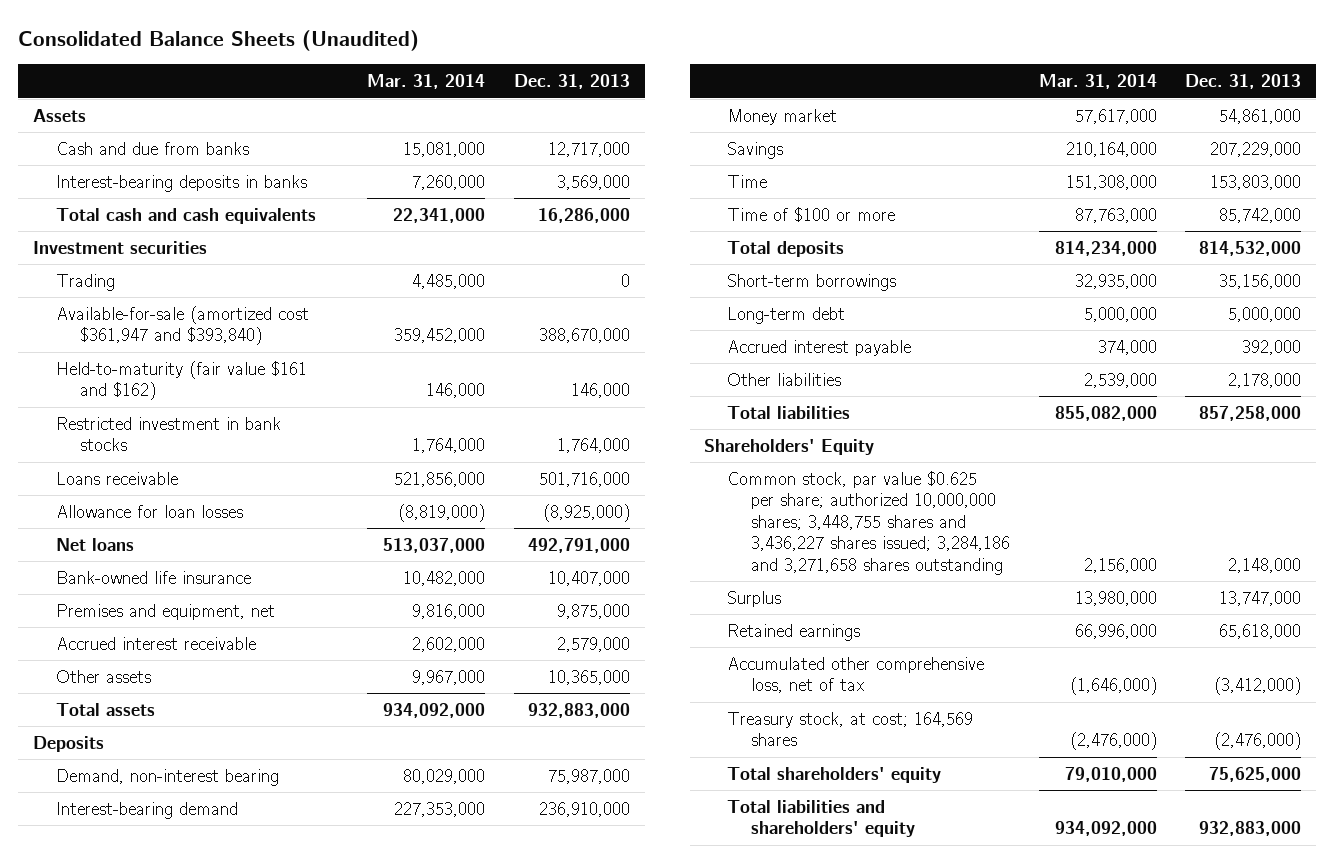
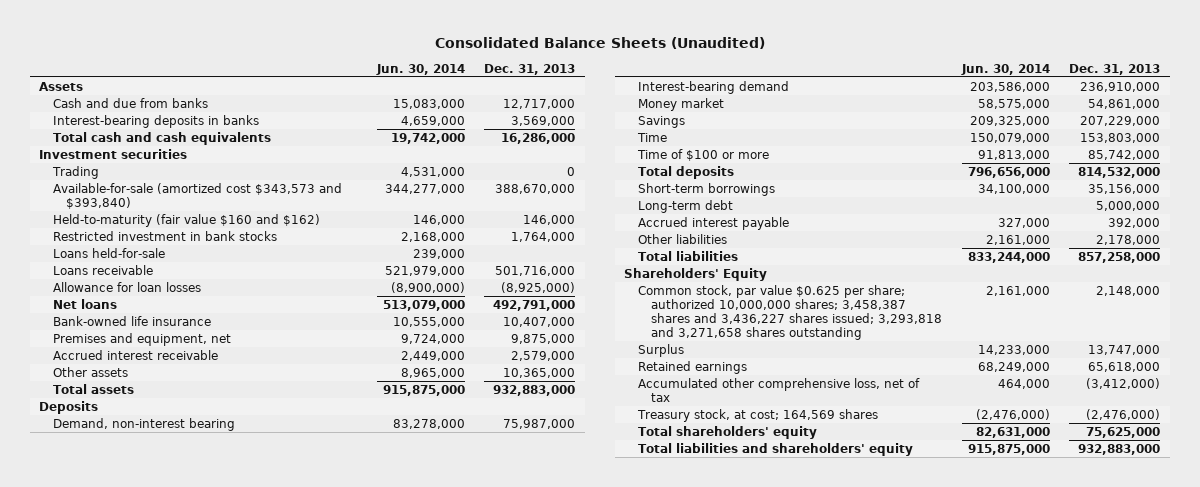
[367,74,486,90] Mar. 31, 2014 -> none
none -> [375,63,465,75] Jun. 30, 2014
[56,305,310,346] Available-for-sale (amortized cost $361,947 and $393,840) -> [52,182,342,210] Available-for-sale (amortized cost $343,573 and $393,840)
[56,360,308,401] Held-to-maturity (fair value $161 and $162) -> [52,213,320,227] Held-to-maturity (fair value $160 and $162)
none -> [52,247,165,258] Loans held-for-sale
[727,470,1010,575] Common stock, par value $0.625 per share; authorized 10,000,000 shares; 3,448,755 shares and 3,436,227 shares issued; 3,284,186 and 3,271,658 shares outstanding -> [637,284,943,341] Common stock, par value $0.625 per share; authorized 10,000,000 shares; 3,458,387 shares and 3,436,227 shares issued; 3,293,818 and 3,271,658 shares outstanding

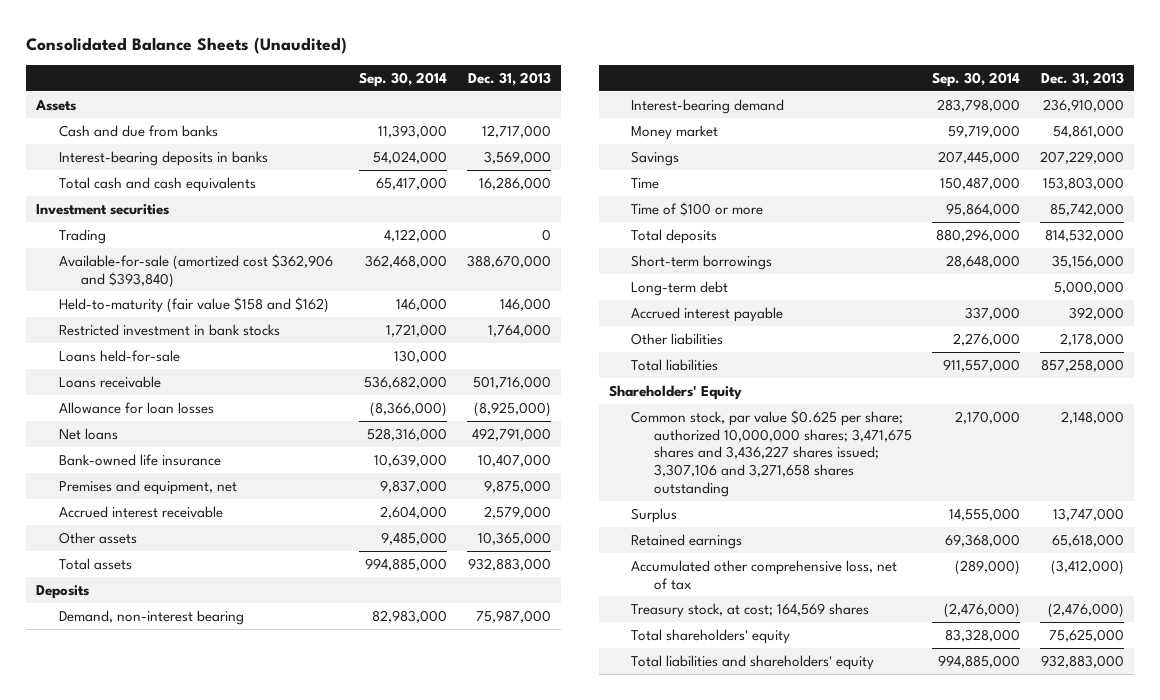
[375,63,465,75] Jun. 30, 2014 -> none
none -> [359,71,448,87] Sep. 30, 2014
[52,182,342,210] Available-for-sale (amortized cost $343,573 and $393,840) -> [58,253,333,288] Available-for-sale (amortized cost $362,906 and $393,840)
[52,213,320,227] Held-to-maturity (fair value $160 and $162) -> [58,296,329,313] Held-to-maturity (fair value $158 and $162)
[637,284,943,341] Common stock, par value $0.625 per share; authorized 10,000,000 shares; 3,458,387 shares and 3,436,227 shares issued; 3,293,818 and 3,271,658 shares outstanding -> [631,409,912,497] Common stock, par value $0.625 per share; authorized 10,000,000 shares; 3,471,675 shares and 3,436,227 shares issued; 3,307,106 and 3,271,658 shares outstanding

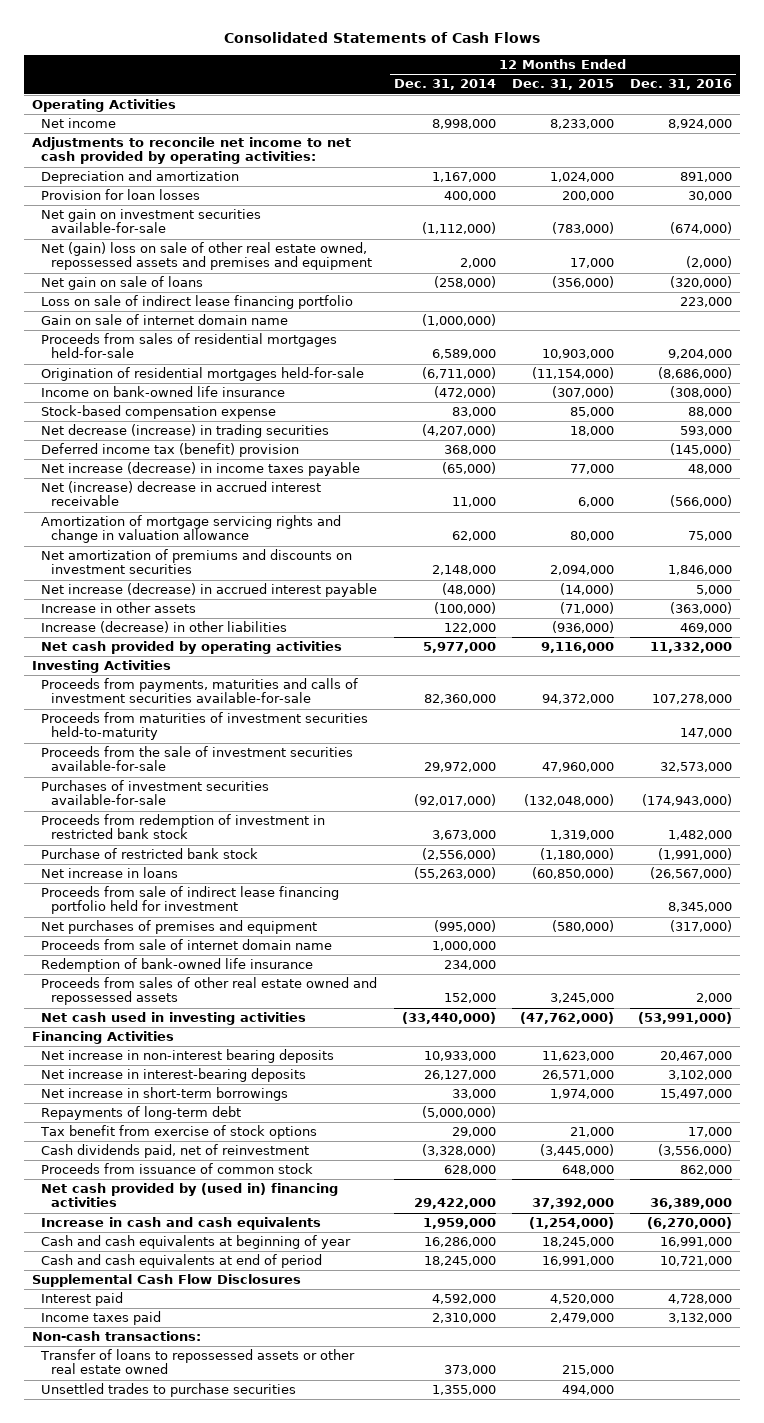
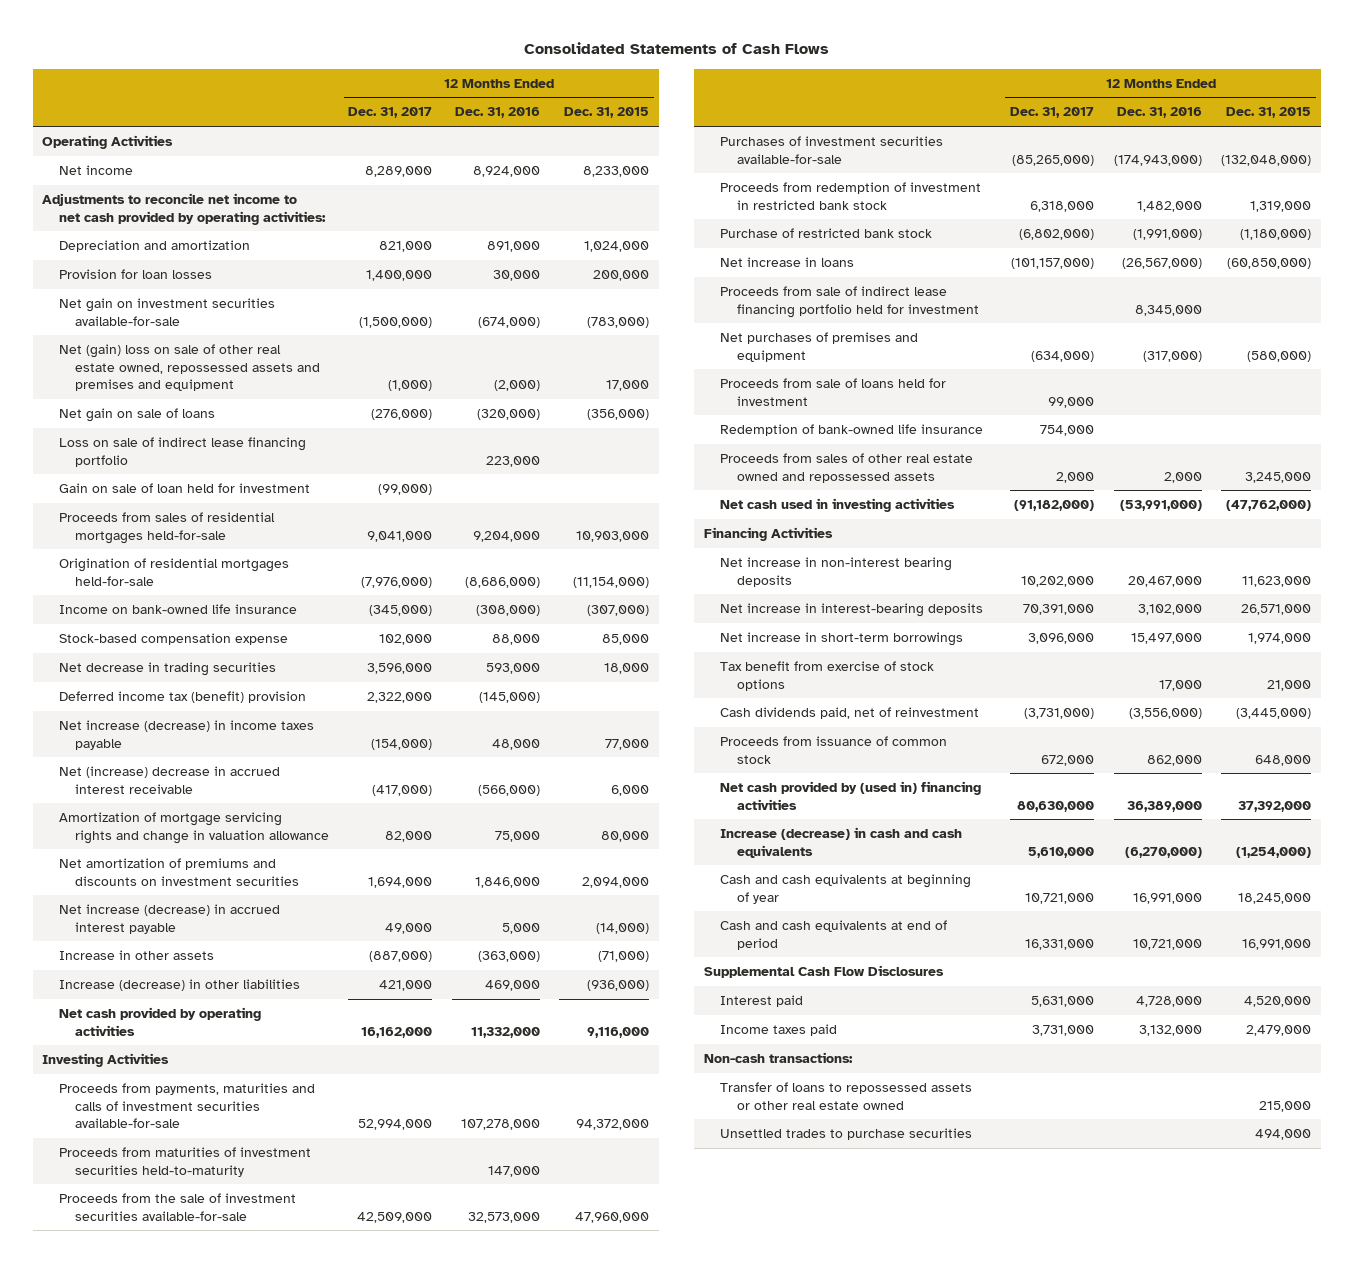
[393,79,496,91] Dec. 31, 2014 -> none
none -> [348,107,433,119] Dec. 31, 2017
[41,314,289,326] Gain on sale of internet domain name -> none
none -> [58,483,310,494] Gain on sale of loan held for investment
[41,424,330,439] Net decrease (increase) in trading securities -> [58,662,276,677] Net decrease in trading securities
[41,939,333,951] Proceeds from sale of internet domain name -> none
none -> [720,378,947,406] Proceeds from sale of loans held for investment
[41,1106,242,1121] Repayments of long-term debt -> none
[41,1217,322,1231] Increase in cash and cash equivalents -> [720,827,963,858] Increase (decrease) in cash and cash equivalents

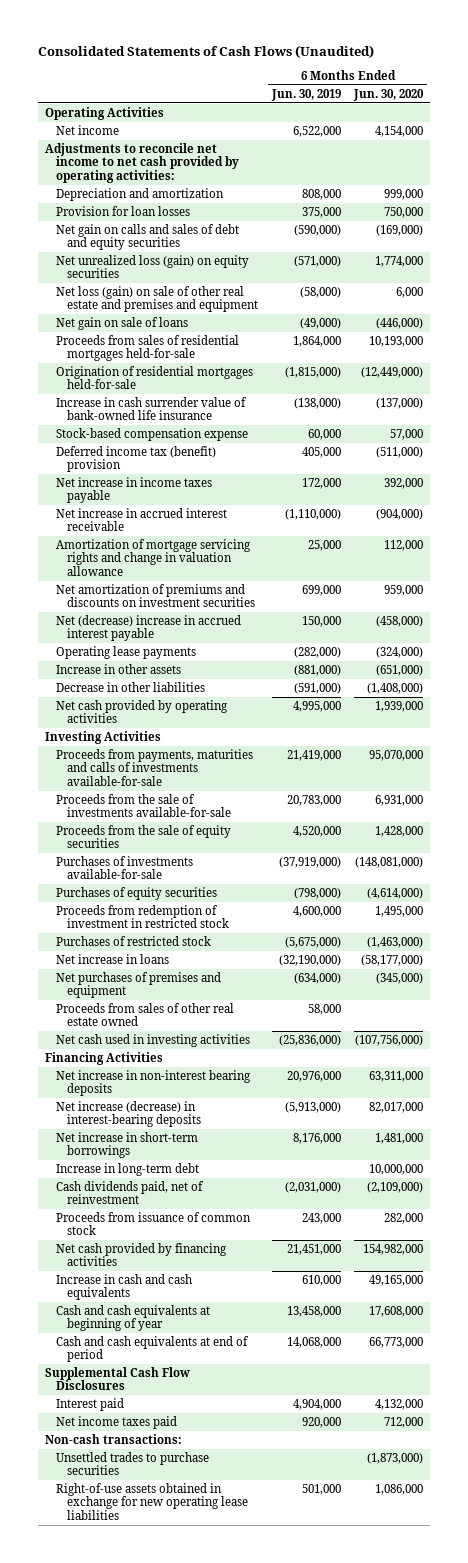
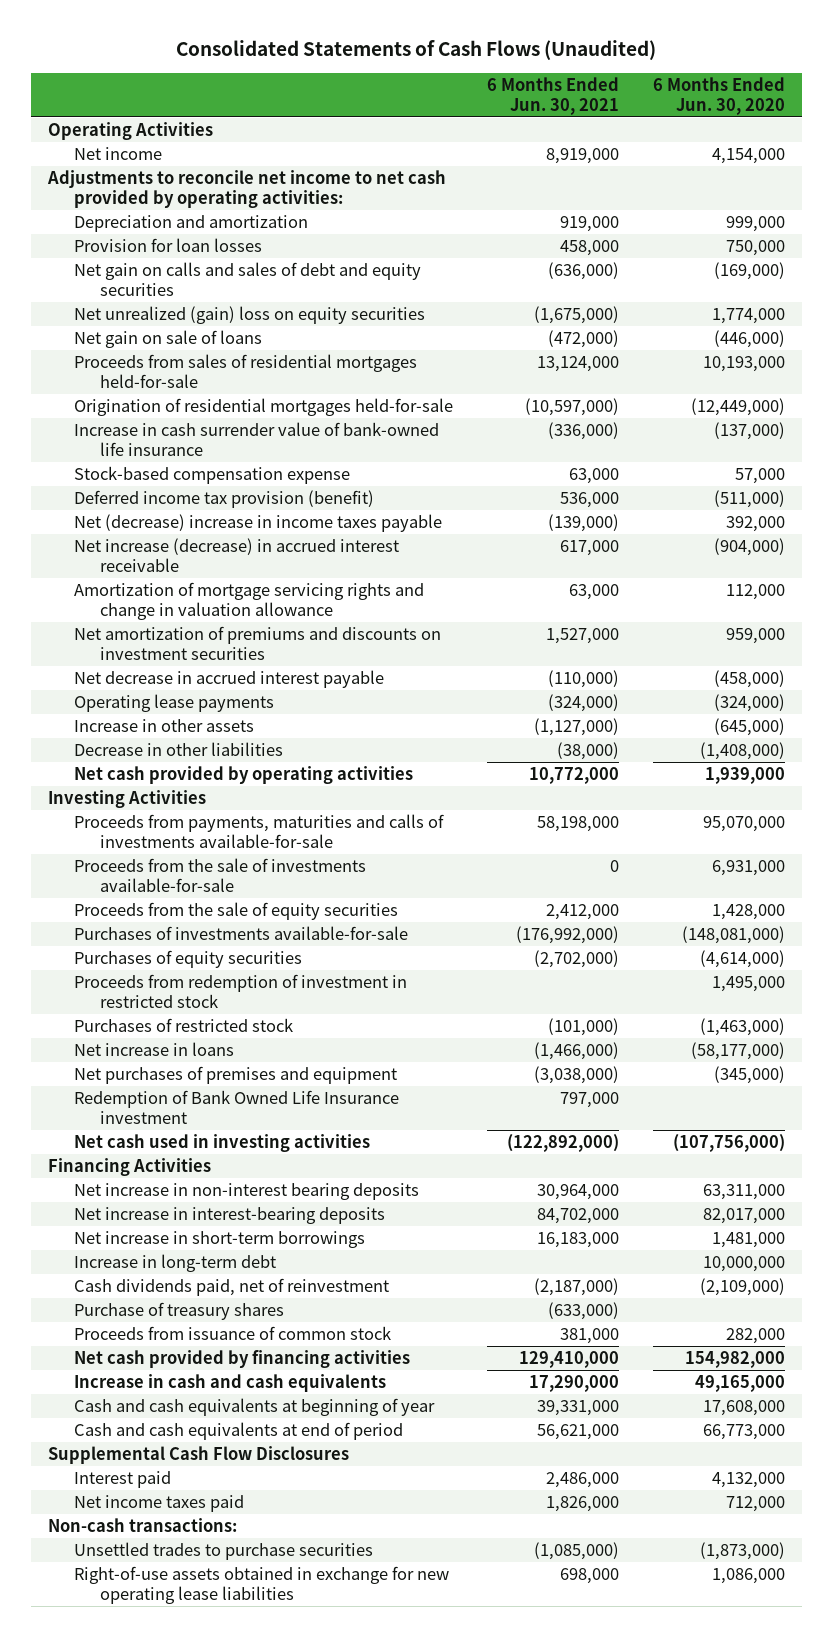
[270,89,341,102] Jun. 30, 2019 -> none
none -> [486,76,619,115] 6 Months Ended Jun. 30, 2021
[55,286,259,313] Net loss (gain) on sale of other real estate and premises and equipment -> none
[55,255,249,279] Net unrealized loss (gain) on equity securities -> [74,305,426,324] Net unrealized (gain) loss on equity securities
[55,446,216,473] Deferred income tax (benefit) provision -> [74,489,375,508] Deferred income tax provision (benefit)
[55,477,212,504] Net increase in income taxes payable -> [74,513,443,532] Net (decrease) increase in income taxes payable
[55,508,227,532] Net increase in accrued interest receivable -> [74,537,400,572] Net increase (decrease) in accrued interest receivable
[55,615,241,642] Net (decrease) increase in accrued interest payable -> [74,669,385,688] Net decrease in accrued interest payable
[376,665,424,677] (651,000) -> [713,717,785,736] (645,000)
[55,1003,234,1027] Proceeds from sales of other real estate owned -> none
none -> [74,1089,400,1124] Redemption of Bank Owned Life Insurance investment
[55,1101,202,1128] Net increase (decrease) in interest-bearing deposits -> [74,1206,386,1224] Net increase in interest-bearing deposits
none -> [74,1301,285,1320] Purchase of treasury shares

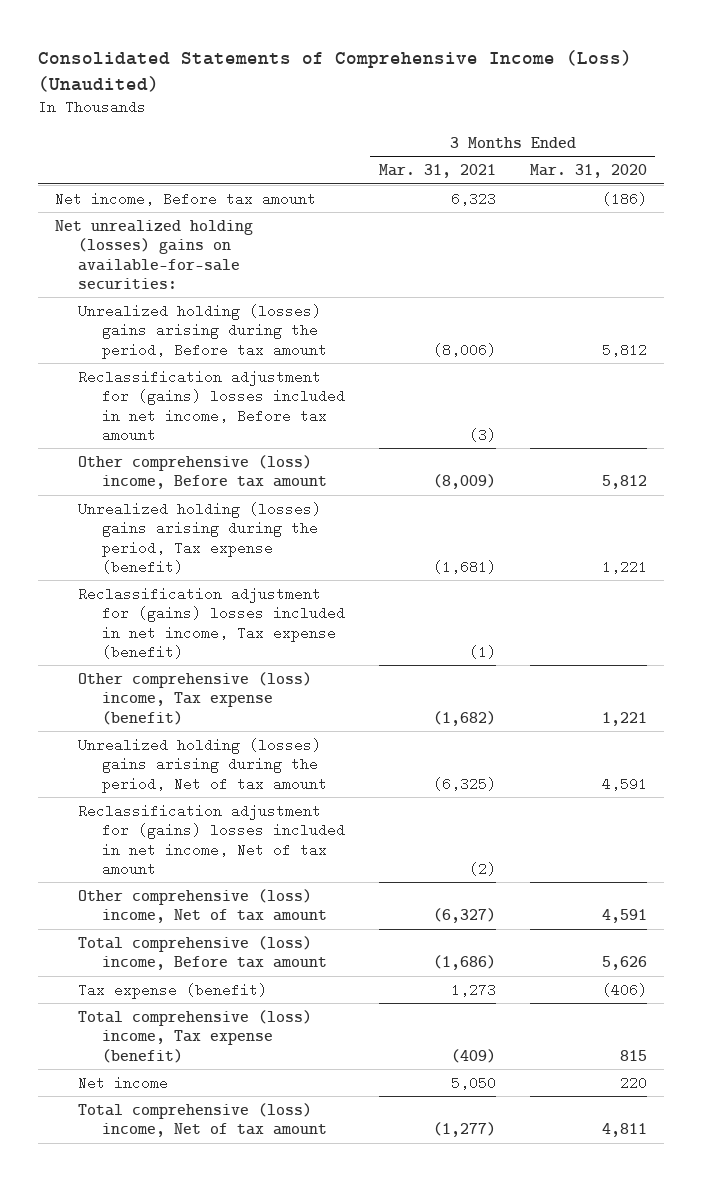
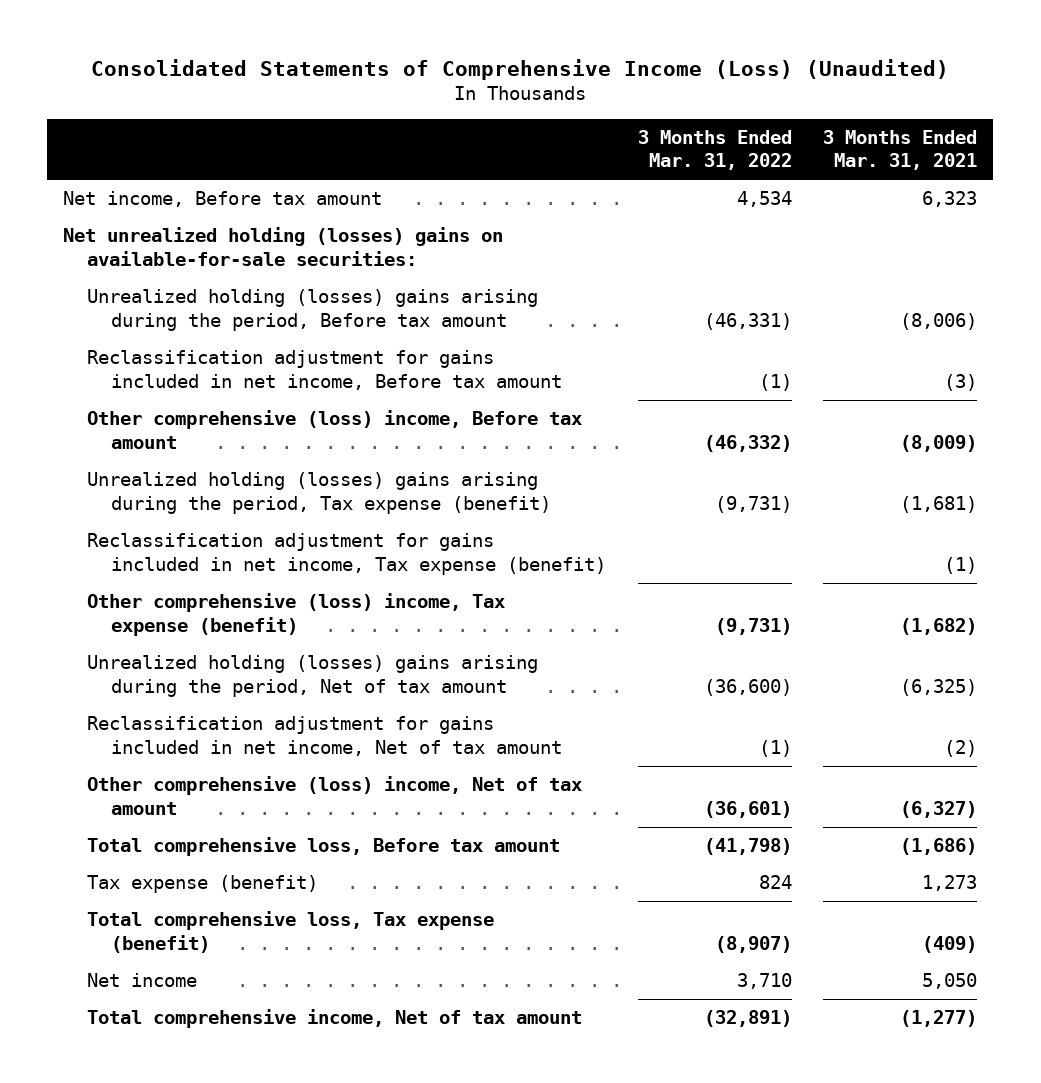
[529,164,647,179] Mar. 31, 2020 -> none
none -> [637,129,792,171] 3 Months Ended Mar. 31, 2022
[78,369,345,442] Reclassification adjustment for (gains) losses included in net income, Before tax amount -> [86,350,562,390] Reclassification adjustment for gains included in net income, Before tax amount
[78,586,345,659] Reclassification adjustment for (gains) losses included in net income, Tax expense (benefit) -> [86,533,606,575] Reclassification adjustment for gains included in net income, Tax expense (benefit)
[78,803,345,876] Reclassification adjustment for (gains) losses included in net income, Net of tax amount -> [86,716,562,756] Reclassification adjustment for gains included in net income, Net of tax amount
[78,935,327,971] Total comprehensive (loss) income, Before tax amount -> [86,837,560,857] Total comprehensive loss, Before tax amount
[78,1009,313,1063] Total comprehensive (loss) income, Tax expense (benefit) -> [86,911,494,953] Total comprehensive loss, Tax expense (benefit)
[78,1102,327,1138] Total comprehensive (loss) income, Net of tax amount -> [86,1009,582,1029] Total comprehensive income, Net of tax amount

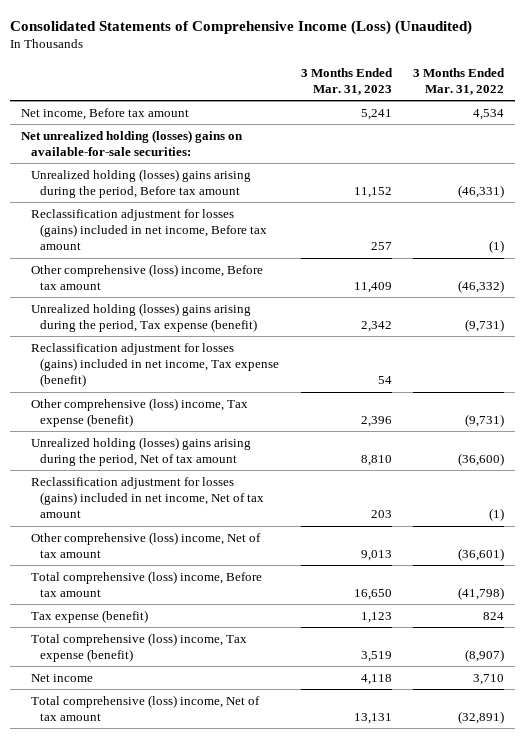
[823,129,978,171] 3 Months Ended Mar. 31, 2021 -> none
none -> [300,67,393,95] 3 Months Ended Mar. 31, 2023
[86,350,562,390] Reclassification adjustment for gains included in net income, Before tax amount -> [30,208,267,251] Reclassification adjustment for losses (gains) included in net income, Before tax amount
[86,533,606,575] Reclassification adjustment for gains included in net income, Tax expense (benefit) -> [30,342,279,388] Reclassification adjustment for losses (gains) included in net income, Tax expense (benefit)
[86,716,562,756] Reclassification adjustment for gains included in net income, Net of tax amount -> [30,476,264,519] Reclassification adjustment for losses (gains) included in net income, Net of tax amount
[86,837,560,857] Total comprehensive loss, Before tax amount -> [30,570,262,597] Total comprehensive (loss) income, Before tax amount
[86,911,494,953] Total comprehensive loss, Tax expense (benefit) -> [30,632,247,662] Total comprehensive (loss) income, Tax expense (benefit)
[86,1009,582,1029] Total comprehensive income, Net of tax amount -> [30,694,260,721] Total comprehensive (loss) income, Net of tax amount

